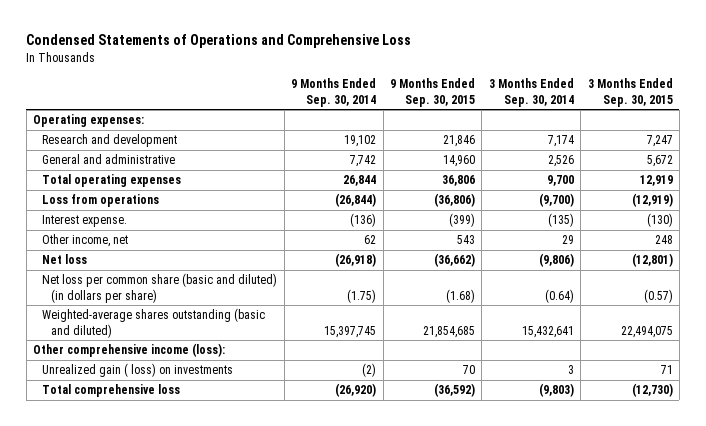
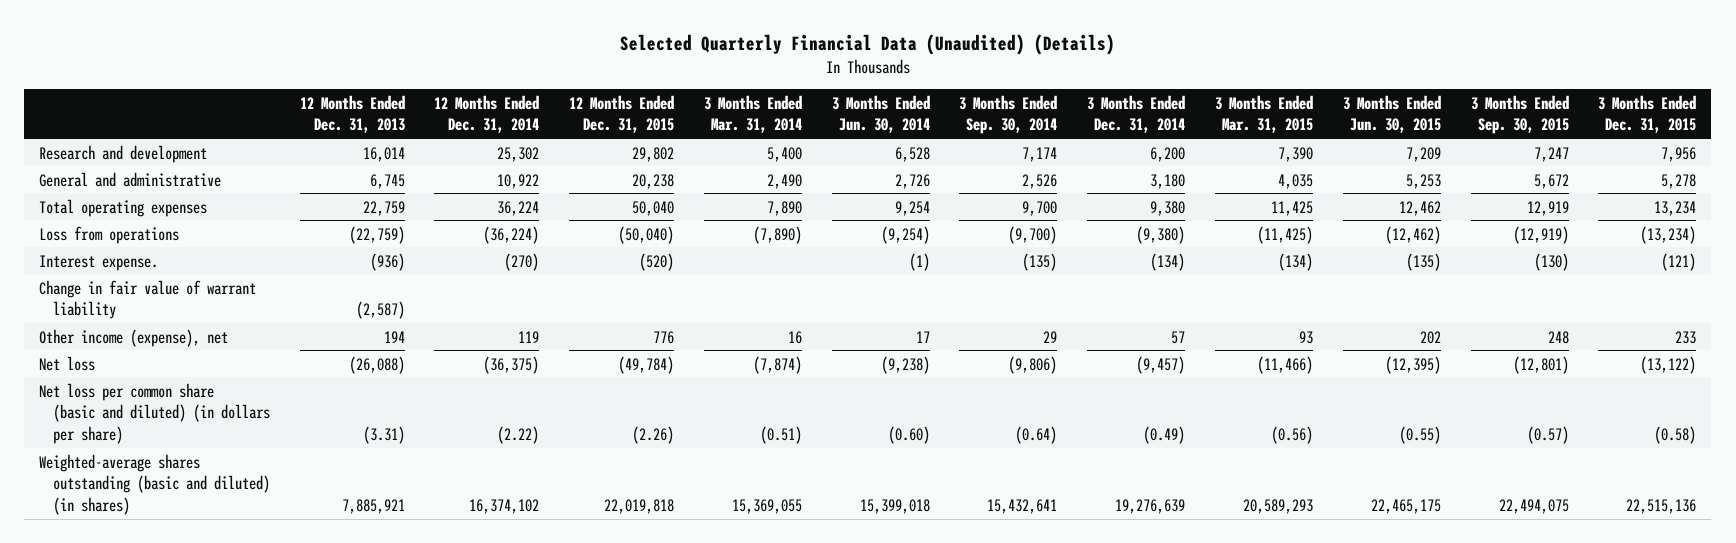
[26,34,412,49] Condensed Statements of Operations and Comprehensive Loss -> [619,34,1115,56] Selected Quarterly Financial Data (Unaudited) (Details)
[291,78,377,107] 9 Months Ended Sep. 30, 2014 -> none
[389,78,475,107] 9 Months Ended Sep. 30, 2015 -> none
none -> [299,94,405,134] 12 Months Ended Dec. 31, 2013
none -> [434,94,540,134] 12 Months Ended Dec. 31, 2014
none -> [569,94,675,134] 12 Months Ended Dec. 31, 2015
none -> [703,94,802,134] 3 Months Ended Mar. 31, 2014
none -> [831,94,930,134] 3 Months Ended Jun. 30, 2014
none -> [1087,94,1186,134] 3 Months Ended Dec. 31, 2014
none -> [1215,94,1314,134] 3 Months Ended Mar. 31, 2015
none -> [1342,94,1441,134] 3 Months Ended Jun. 30, 2015
none -> [1598,94,1697,134] 3 Months Ended Dec. 31, 2015
[33,114,145,128] Operating expenses: -> none
none -> [39,279,257,320] Change in fair value of warrant liability
[42,234,129,248] Other income, net -> [39,328,229,347] Other income (expense), net
[33,343,226,358] Other comprehensive income (loss): -> none
[42,363,234,378] Unrealized gain ( loss) on investments -> none
[42,384,181,398] Total comprehensive loss -> none
[42,308,266,338] Weighted-average shares outstanding (basic and diluted) -> [39,453,270,515] Weighted-average shares outstanding (basic and diluted) (in shares)

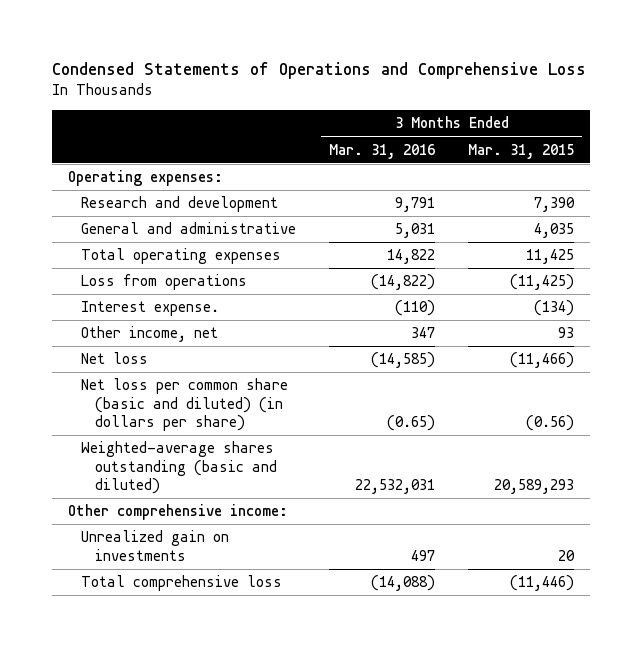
[619,34,1115,56] Selected Quarterly Financial Data (Unaudited) (Details) -> [51,61,586,79] Condensed Statements of Operations and Comprehensive Loss
[299,94,405,134] 12 Months Ended Dec. 31, 2013 -> none
[434,94,540,134] 12 Months Ended Dec. 31, 2014 -> none
[569,94,675,134] 12 Months Ended Dec. 31, 2015 -> none
[703,94,802,134] 3 Months Ended Mar. 31, 2014 -> none
[831,94,930,134] 3 Months Ended Jun. 30, 2014 -> none
[959,94,1058,135] 3 Months Ended Sep. 30, 2014 -> none
[1087,94,1186,134] 3 Months Ended Dec. 31, 2014 -> none
[1342,94,1441,134] 3 Months Ended Jun. 30, 2015 -> none
[1470,94,1569,135] 3 Months Ended Sep. 30, 2015 -> none
[1598,94,1697,134] 3 Months Ended Dec. 31, 2015 -> none
none -> [329,143,436,159] Mar. 31, 2016
none -> [67,170,223,187] Operating expenses:
[39,279,257,320] Change in fair value of warrant liability -> none
[39,328,229,347] Other income (expense), net -> [81,326,219,343] Other income, net
[39,453,270,515] Weighted-average shares outstanding (basic and diluted) (in shares) -> [81,441,278,495] Weighted-average shares outstanding (basic and diluted)
none -> [67,504,288,521] Other comprehensive income:
none -> [81,530,230,561] Unrealized gain on investments
none -> [81,575,283,592] Total comprehensive loss

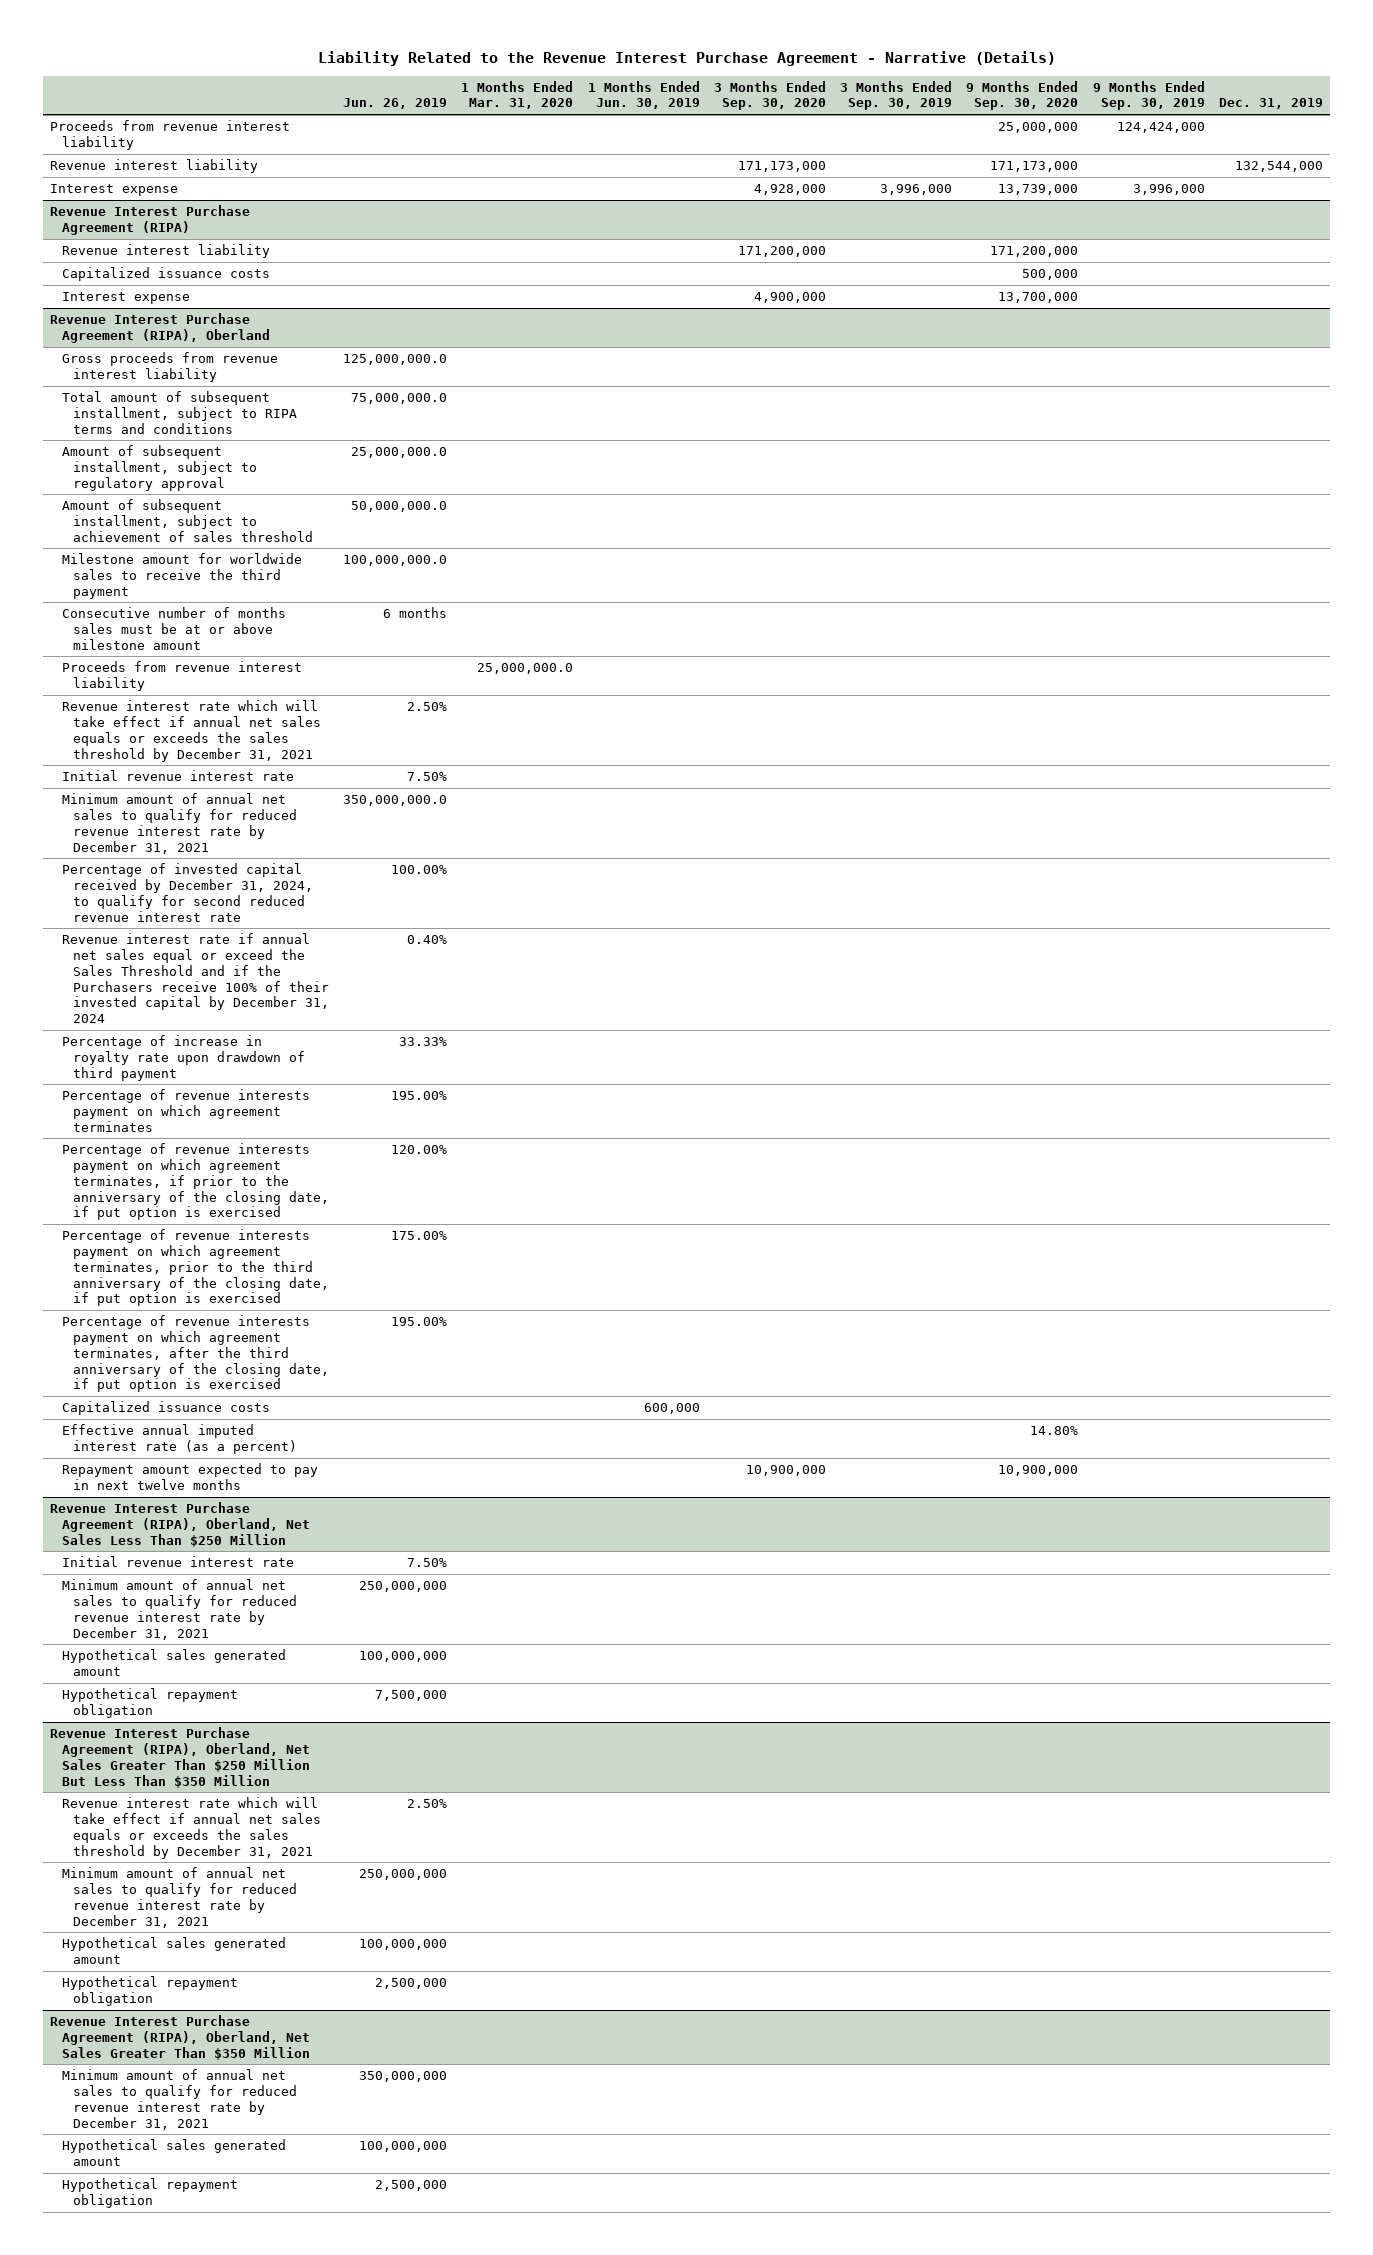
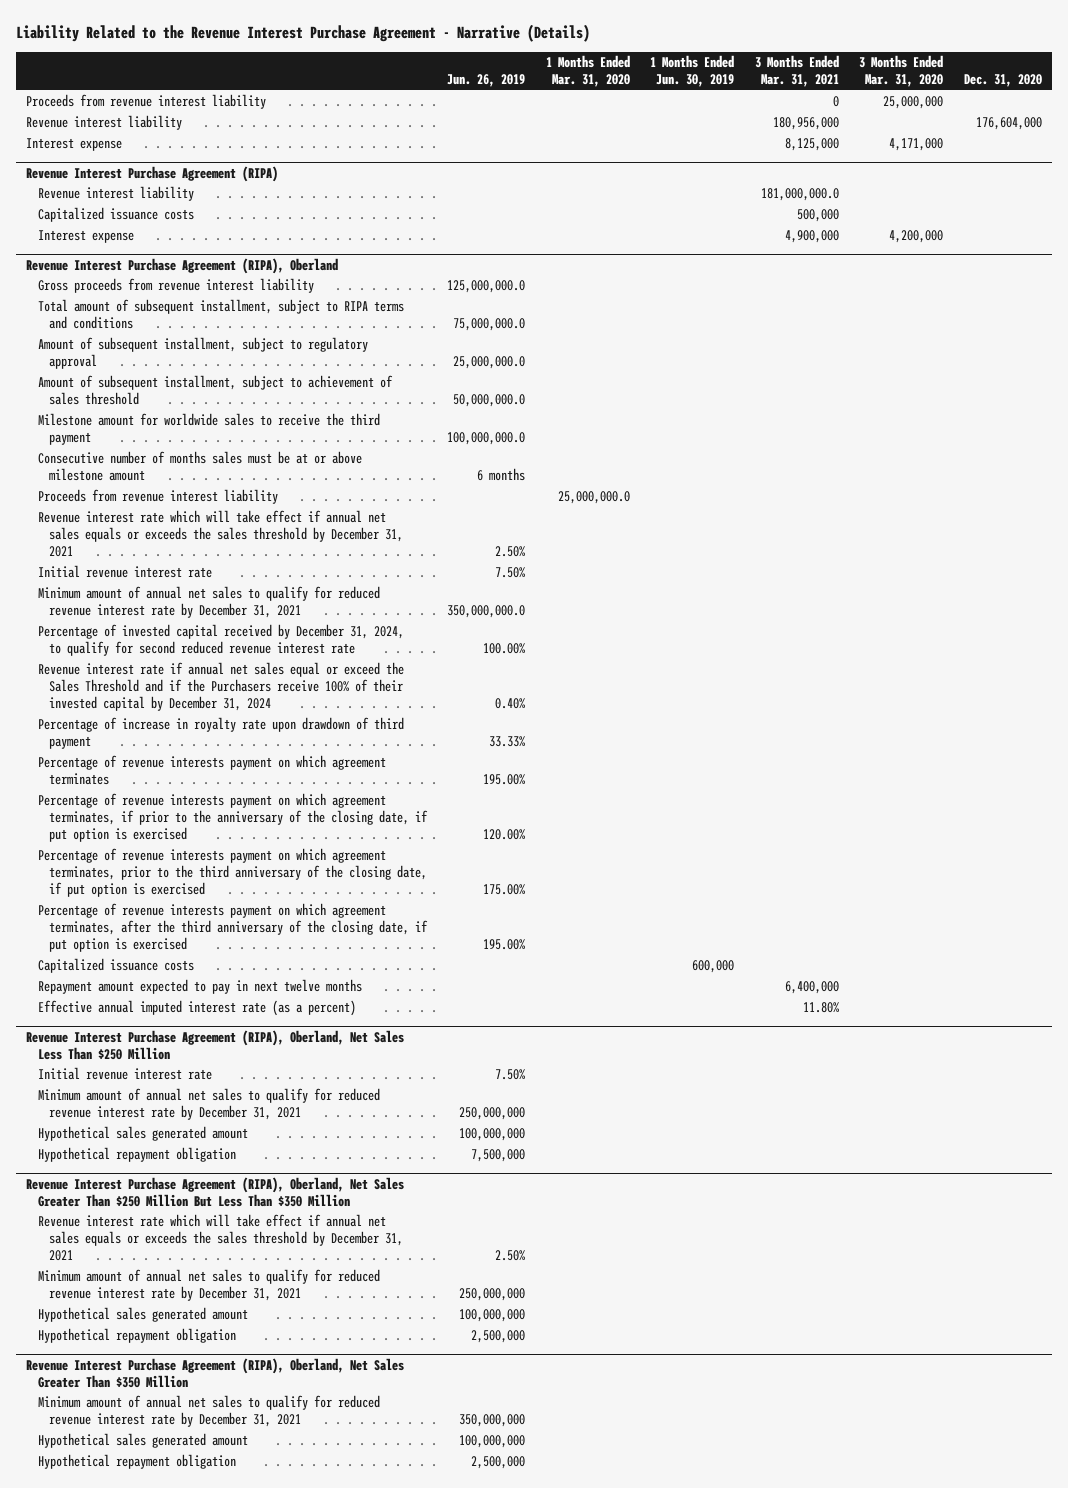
[713,80,826,111] 3 Months Ended Sep. 30, 2020 -> none
[840,80,953,111] 3 Months Ended Sep. 30, 2019 -> none
[966,80,1079,111] 9 Months Ended Sep. 30, 2020 -> none
[1092,80,1205,111] 9 Months Ended Sep. 30, 2019 -> none
[1218,98,1323,110] Dec. 31, 2019 -> none
none -> [754,55,839,88] 3 Months Ended Mar. 31, 2021
none -> [859,55,944,88] 3 Months Ended Mar. 31, 2020
none -> [963,74,1042,88] Dec. 31, 2020
[61,1423,297,1454] Effective annual imputed interest rate (as a percent) -> [37,1000,356,1017] Effective annual imputed interest rate (as a percent)

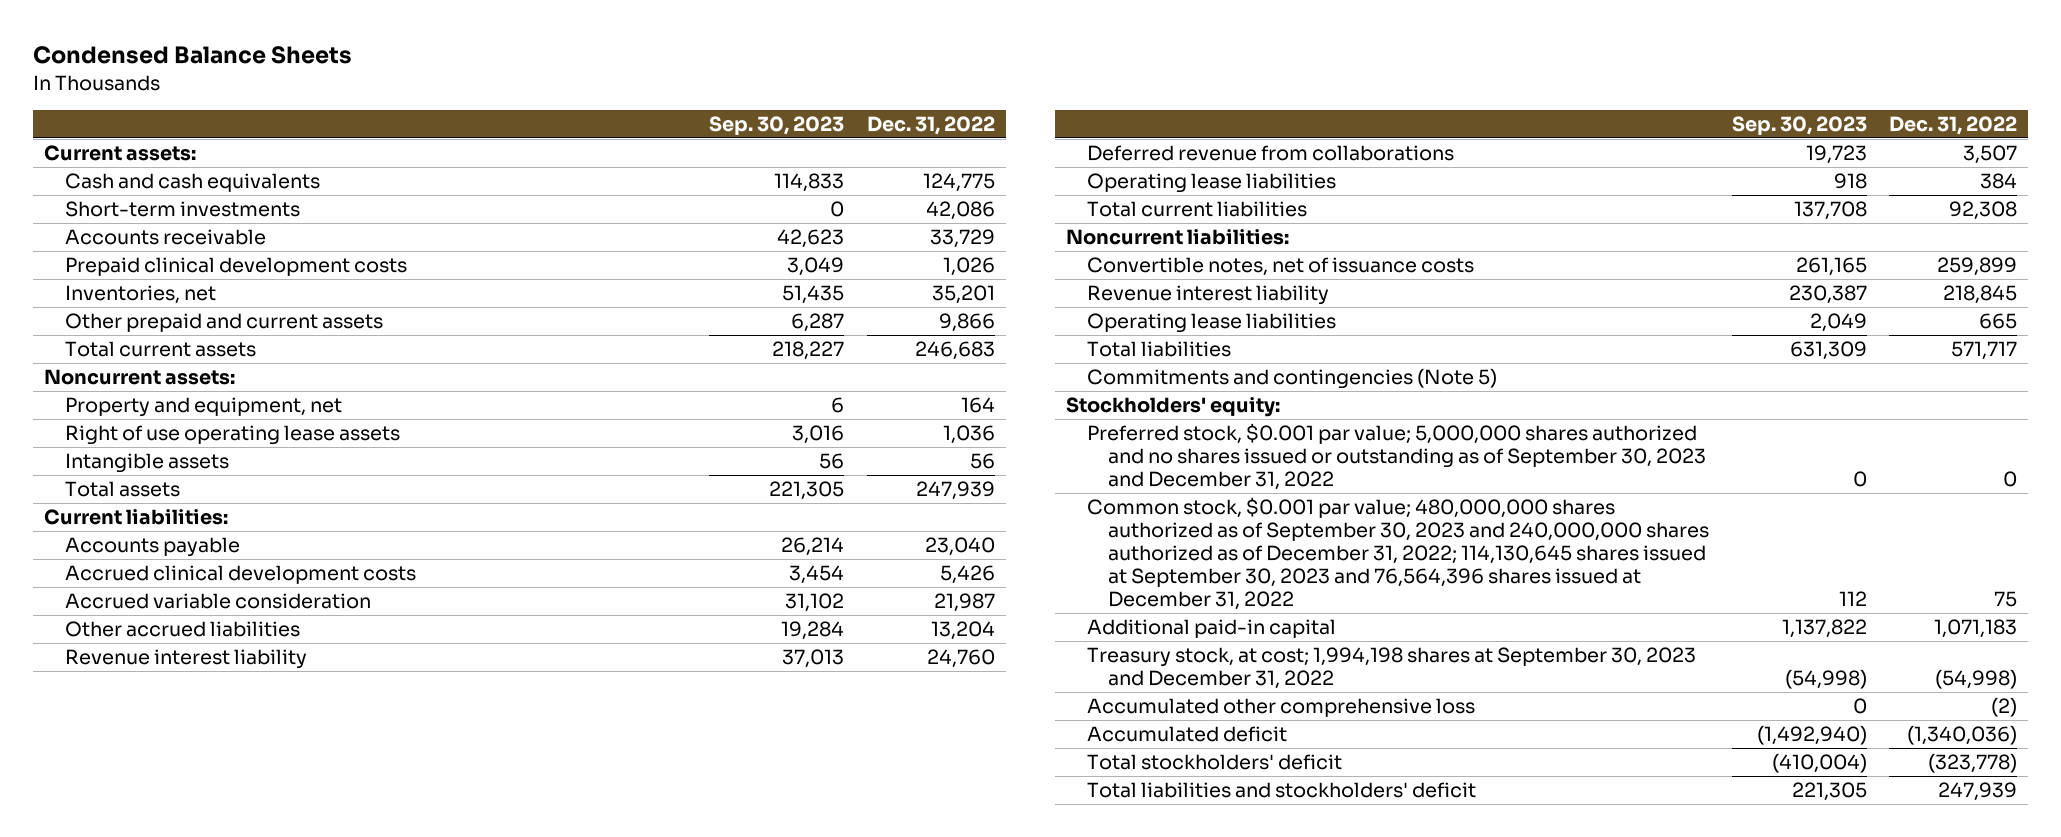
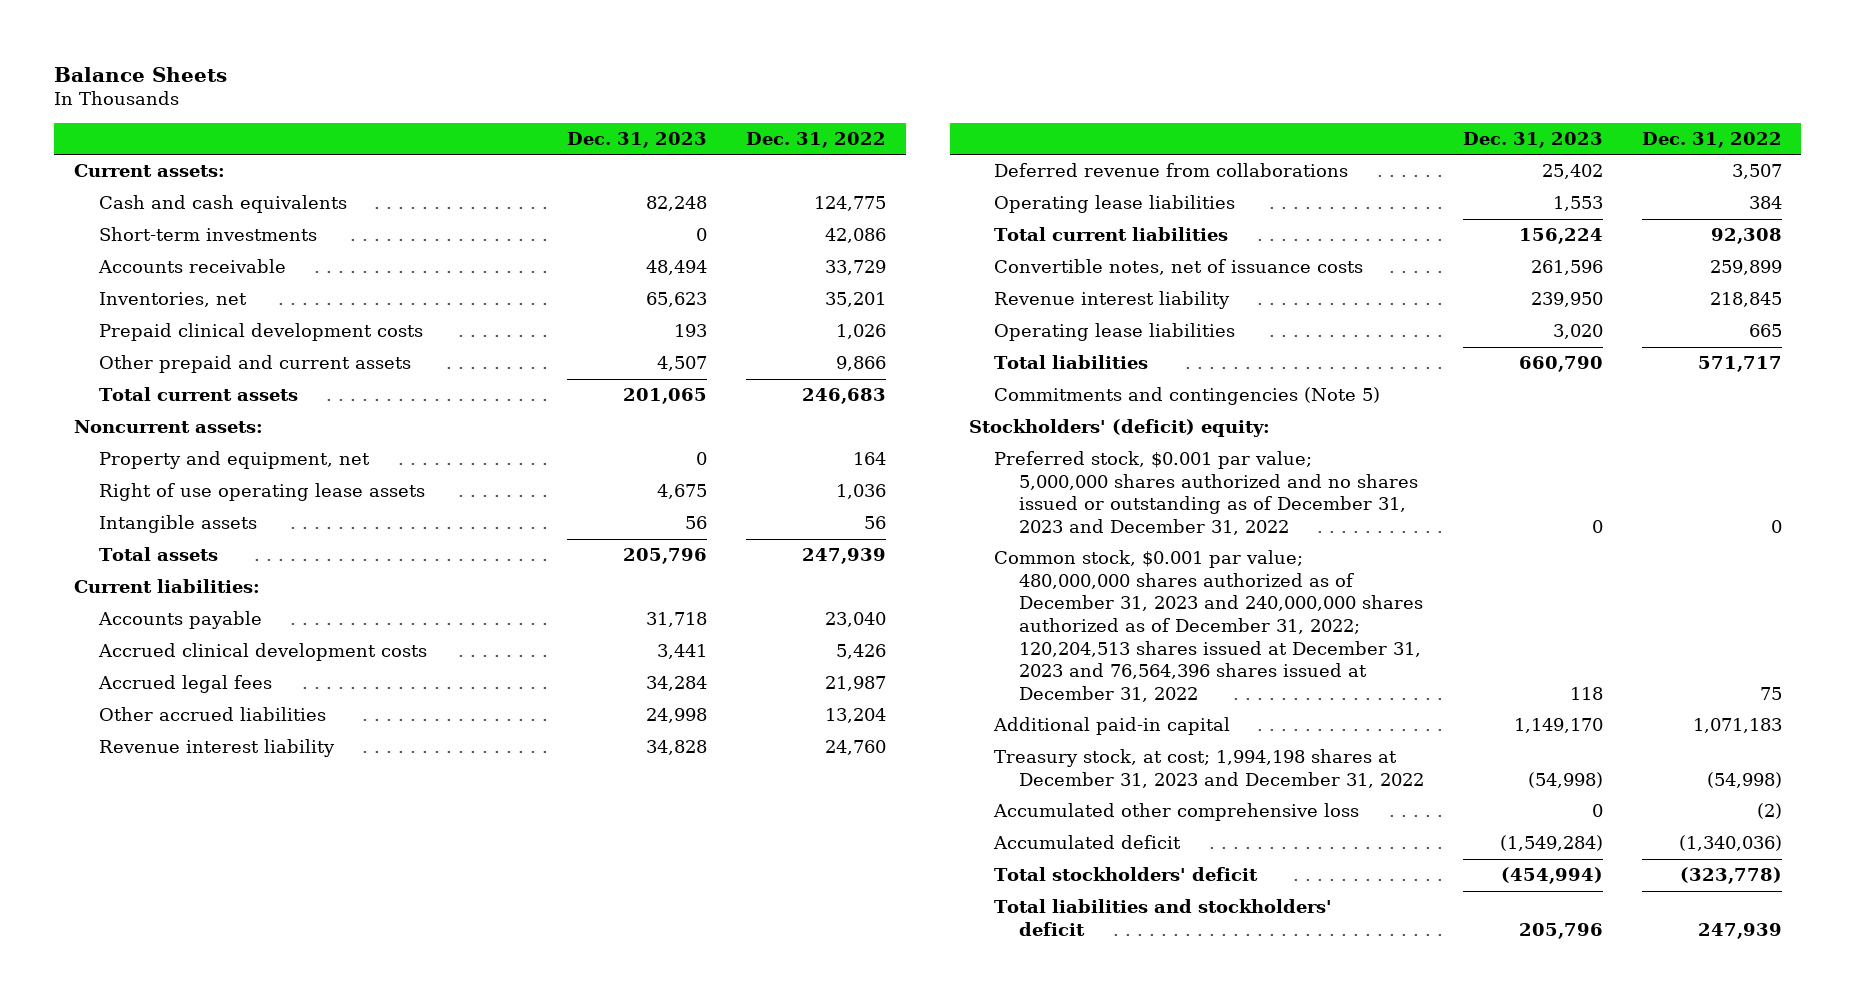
[32,46,352,65] Condensed Balance Sheets -> [54,66,228,82] Balance Sheets
[709,115,845,135] Sep. 30, 2023 -> none
none -> [567,131,708,148] Dec. 31, 2023
[65,257,408,277] Prepaid clinical development costs -> [98,323,423,342] Prepaid clinical development costs
[65,593,372,610] Accrued variable consideration -> [97,675,272,694] Accrued legal fees
[1066,229,1290,246] Noncurrent liabilities: -> none
[1066,397,1281,418] Stockholders' equity: -> [969,419,1271,438] Stockholders' (deficit) equity:
[1087,423,1707,490] Preferred stock, $0.001 par value; 5,000,000 shares authorized and no shares issued or outstanding as of September 30, 2023 and December 31, 2022 -> [993,451,1418,536] Preferred stock, $0.001 par value; 5,000,000 shares authorized and no shares issued or outstanding as of December 31, 2023 and December 31, 2022
[1087,497,1710,610] Common stock, $0.001 par value; 480,000,000 shares authorized as of September 30, 2023 and 240,000,000 shares authorized as of December 31, 2022; 114,130,645 shares issued at September 30, 2023 and 76,564,396 shares issued at December 31, 2022 -> [993,550,1423,702] Common stock, $0.001 par value; 480,000,000 shares authorized as of December 31, 2023 and 240,000,000 shares authorized as of December 31, 2022; 120,204,513 shares issued at December 31, 2023 and 76,564,396 shares issued at December 31, 2022
[1087,647,1697,690] Treasury stock, at cost; 1,994,198 shares at September 30, 2023 and December 31, 2022 -> [993,749,1424,788] Treasury stock, at cost; 1,994,198 shares at December 31, 2023 and December 31, 2022

